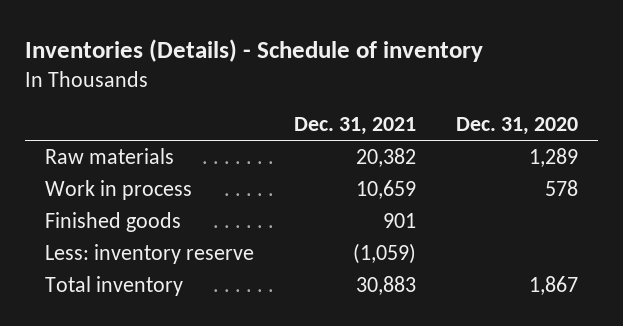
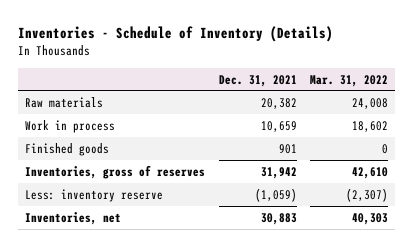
[25,39,484,63] Inventories (Details) - Schedule of inventory -> [18,26,334,43] Inventories - Schedule of Inventory (Details)
[455,117,578,136] Dec. 31, 2020 -> none
none -> [310,74,389,87] Mar. 31, 2022
none -> [25,164,206,179] Inventories, gross of reserves
[45,275,184,296] Total inventory -> [25,211,122,225] Inventories, net

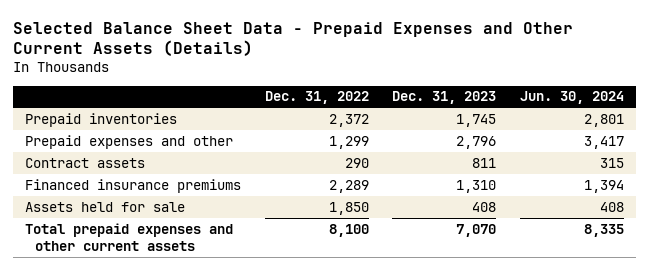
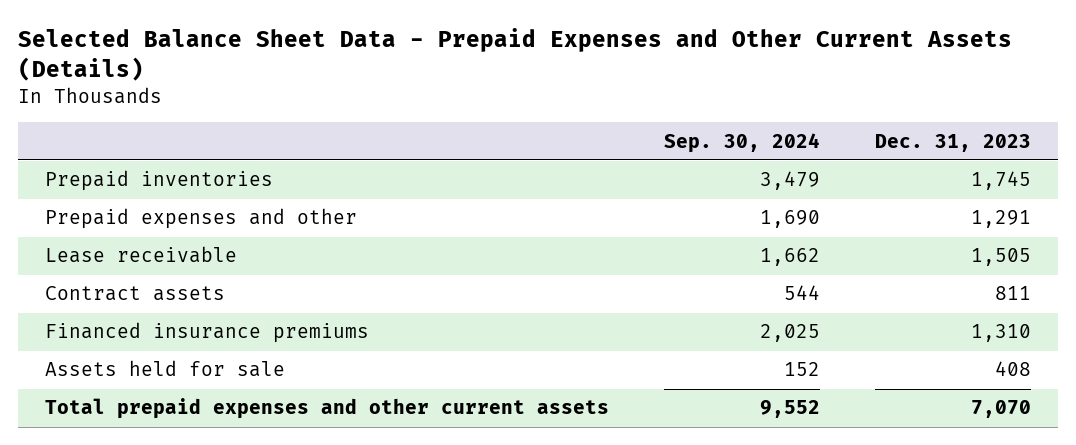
[264,91,369,105] Dec. 31, 2022 -> none
[520,91,625,105] Jun. 30, 2024 -> none
none -> [663,132,820,153] Sep. 30, 2024
[456,135,497,149] 2,796 -> [970,210,1031,229] 1,291
none -> [45,246,238,264] Lease receivable

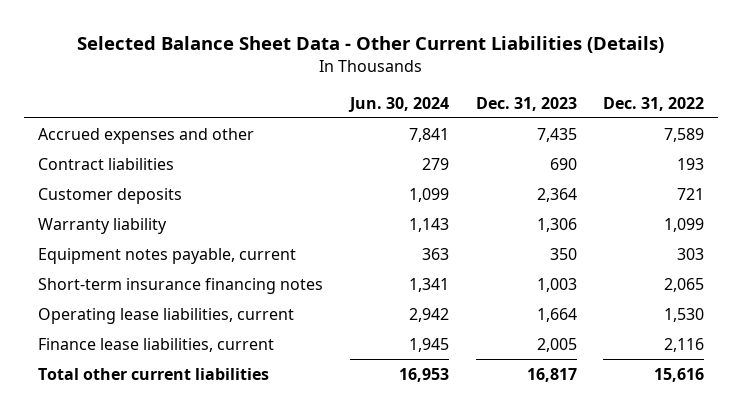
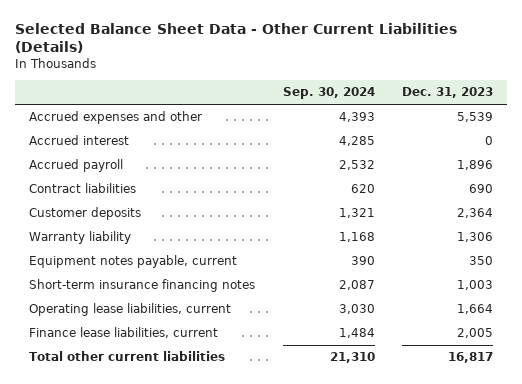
[347,96,449,112] Jun. 30, 2024 -> none
[603,96,705,111] Dec. 31, 2022 -> none
none -> [282,87,375,100] Sep. 30, 2024
[536,127,577,142] 7,435 -> [457,112,494,123] 5,539
none -> [28,135,129,146] Accrued interest
none -> [28,159,123,173] Accrued payroll

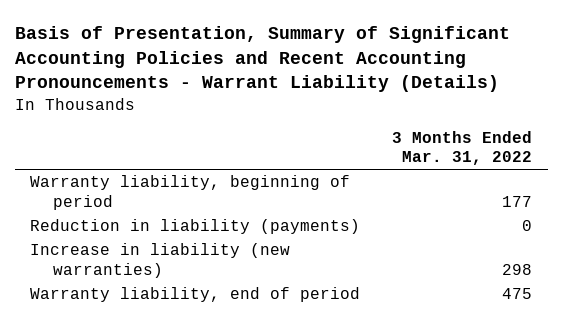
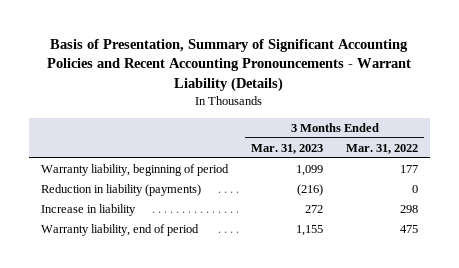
none -> [250,144,323,155] Mar. 31, 2023
[30,243,291,278] Increase in liability (new warranties) -> [40,204,136,217] Increase in liability

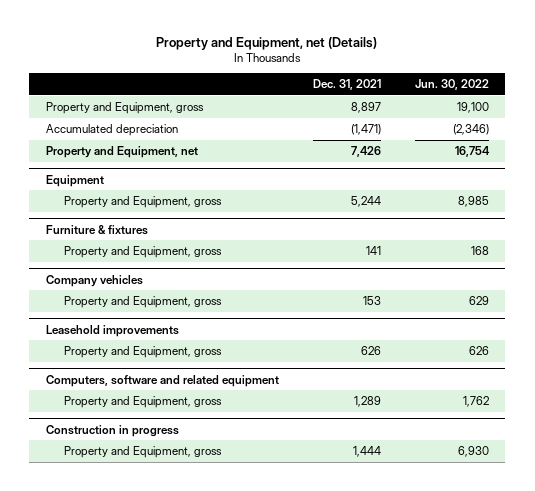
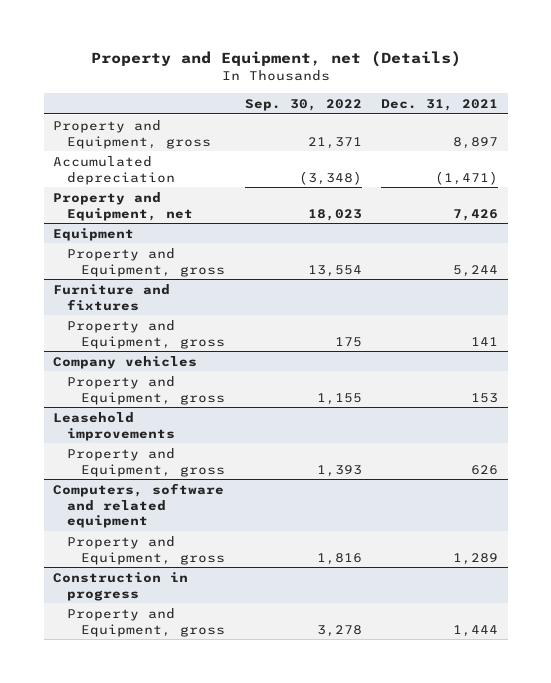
[414,79,489,91] Jun. 30, 2022 -> none
none -> [244,98,362,111] Sep. 30, 2022
[45,224,148,235] Furniture & fixtures -> [53,283,171,311] Furniture and fixtures

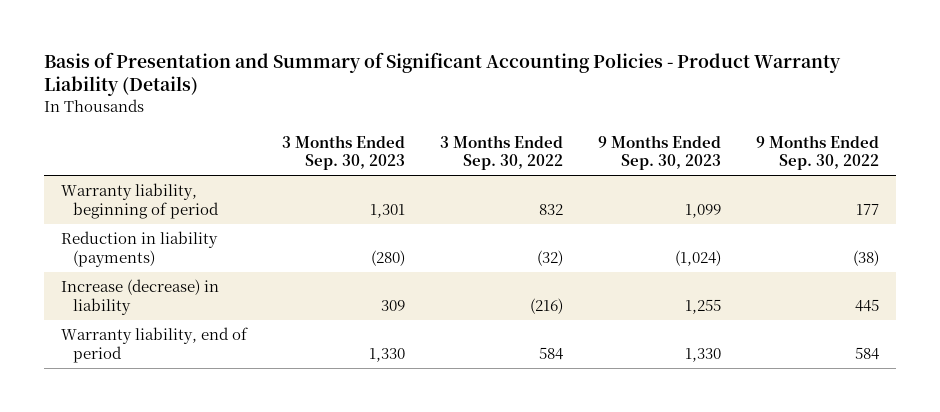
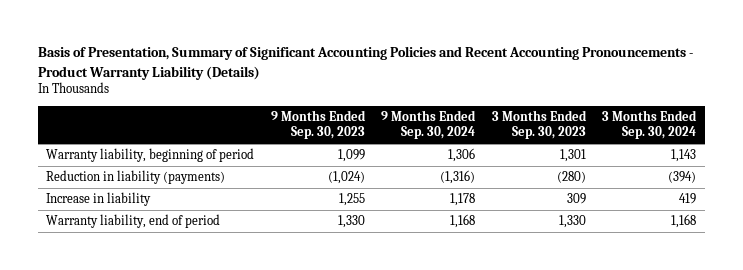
[44,51,842,97] Basis of Presentation and Summary of Significant Accounting Policies - Product Warranty Liability (Details) -> [38,46,694,80] Basis of Presentation, Summary of Significant Accounting Policies and Recent Accounting Pronouncements - Product Warranty Liability (Details)
[440,134,564,171] 3 Months Ended Sep. 30, 2022 -> none
[755,134,879,171] 9 Months Ended Sep. 30, 2022 -> none
none -> [381,110,477,140] 9 Months Ended Sep. 30, 2024
none -> [602,110,698,140] 3 Months Ended Sep. 30, 2024
[61,279,220,315] Increase (decrease) in liability -> [46,192,152,207] Increase in liability

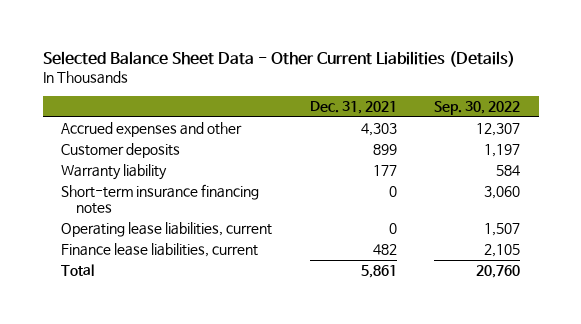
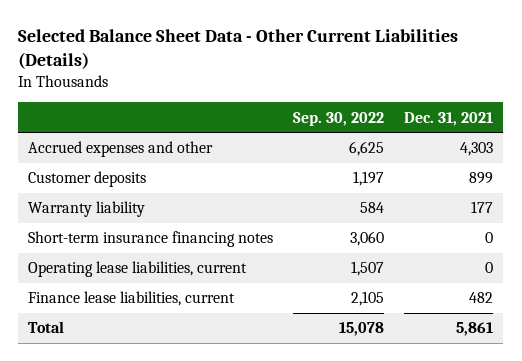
[475,123,520,137] 12,307 -> [349,141,385,157] 6,625
[475,265,520,279] 20,760 -> [339,322,385,337] 15,078

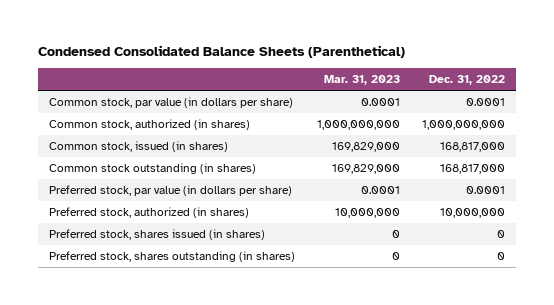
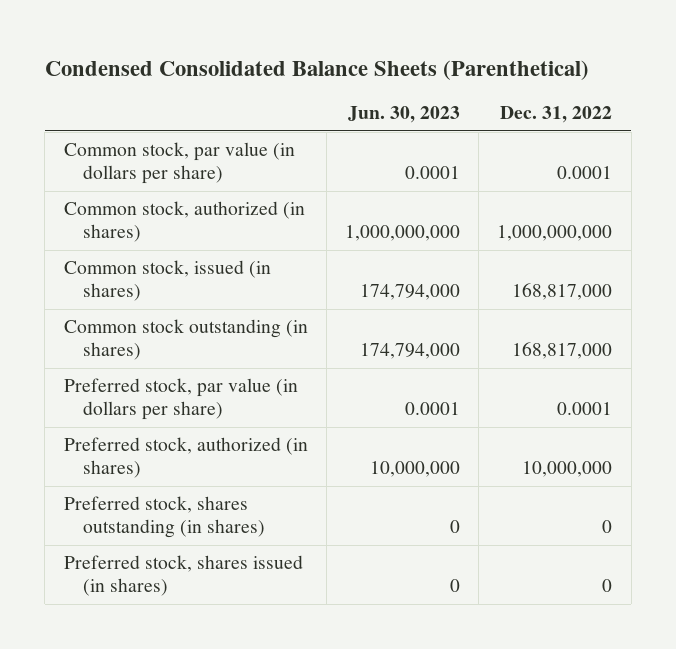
[323,75,400,86] Mar. 31, 2023 -> none
none -> [348,106,461,124] Jun. 30, 2023
[48,229,265,241] Preferred stock, shares issued (in shares) -> [63,555,303,597] Preferred stock, shares issued (in shares)

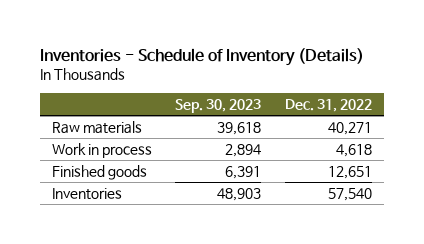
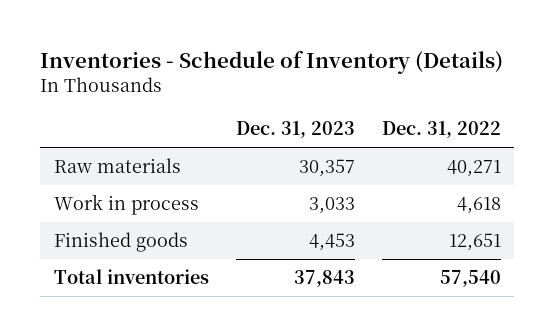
[175,98,262,113] Sep. 30, 2023 -> none
none -> [235,121,355,139] Dec. 31, 2023
[51,187,122,200] Inventories -> [53,268,209,284] Total inventories

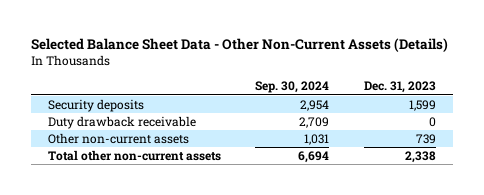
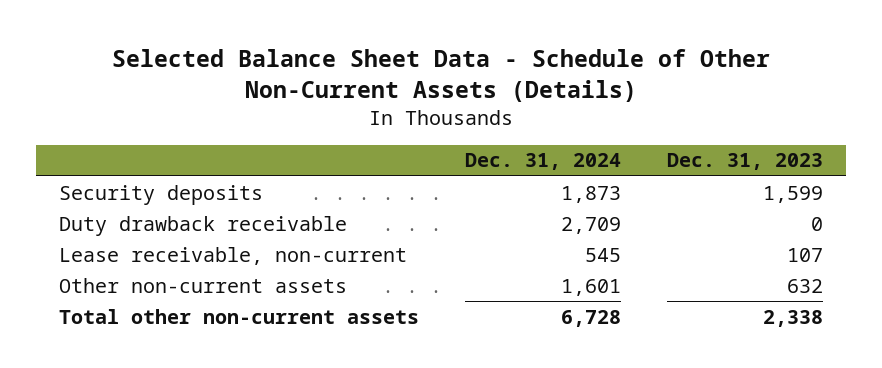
[30,38,448,53] Selected Balance Sheet Data - Other Non-Current Assets (Details) -> [111,48,770,102] Selected Balance Sheet Data - Schedule of Other Non-Current Assets (Details)
[255,81,330,94] Sep. 30, 2024 -> none
none -> [464,153,621,171] Dec. 31, 2024
none -> [58,246,407,265] Lease receivable, non-current
[415,134,436,145] 739 -> [787,278,824,293] 632

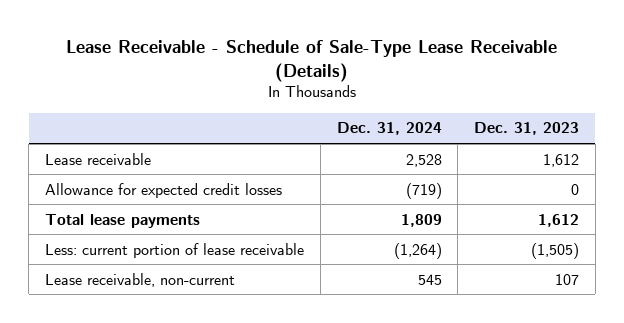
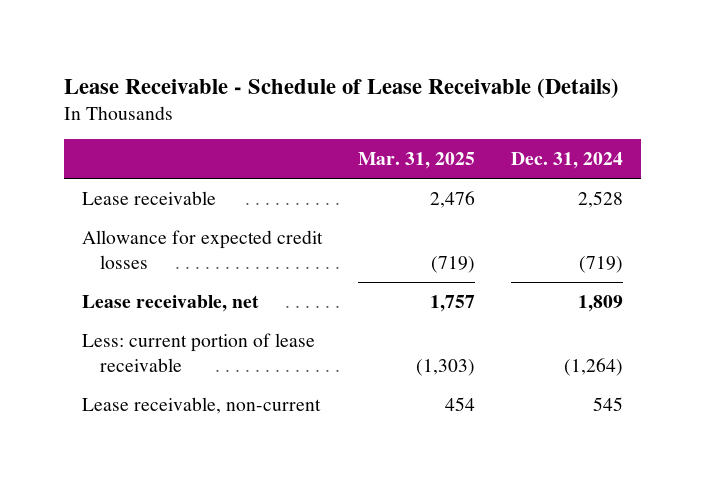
[66,39,558,82] Lease Receivable - Schedule of Sale-Type Lease Receivable (Details) -> [63,77,619,98] Lease Receivable - Schedule of Lease Receivable (Details)
[474,122,580,136] Dec. 31, 2023 -> none
none -> [357,152,475,170] Mar. 31, 2025
[45,213,201,228] Total lease payments -> [81,294,259,312] Lease receivable, net

